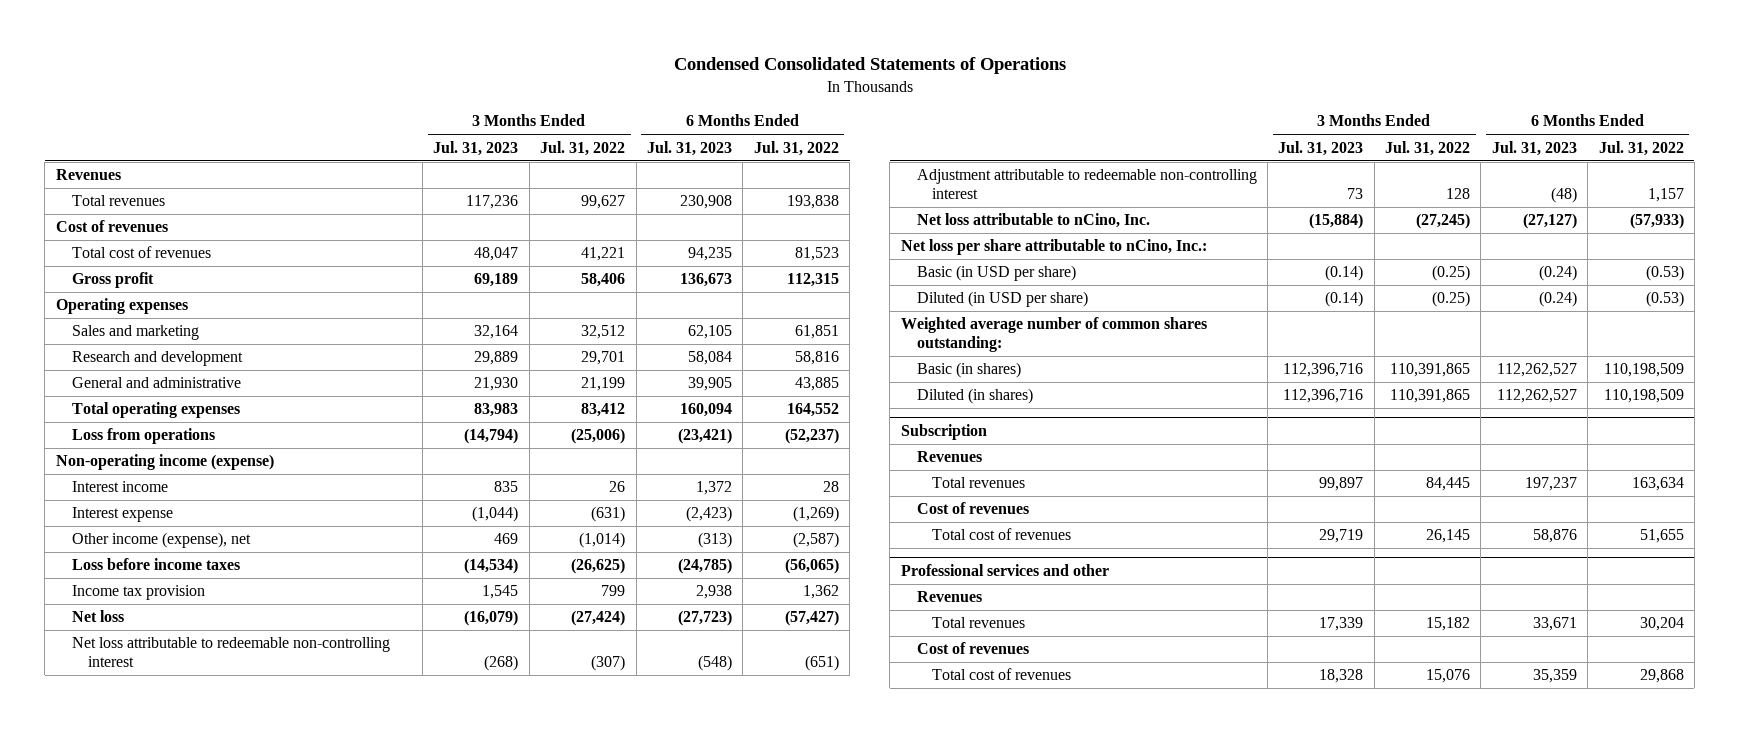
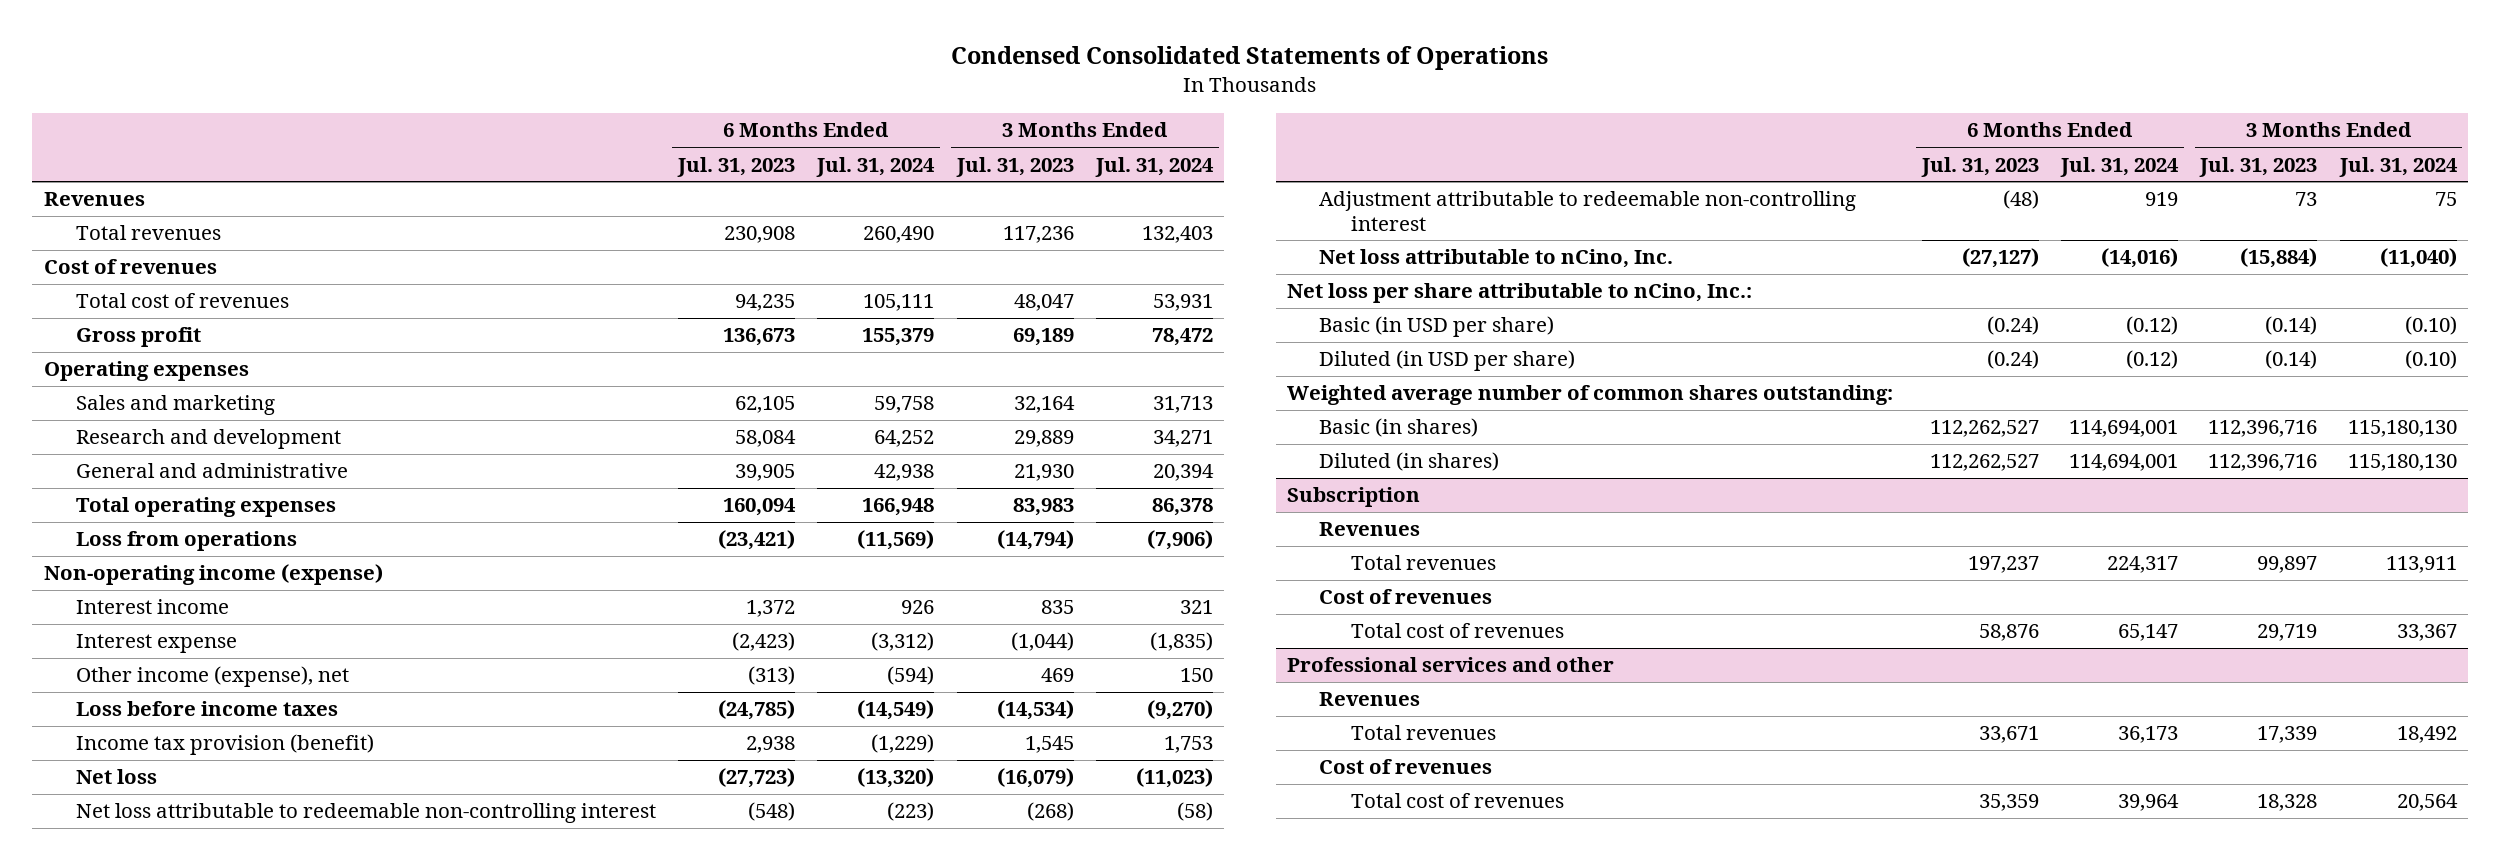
[540,140,626,156] Jul. 31, 2022 -> none
[753,140,839,156] Jul. 31, 2022 -> none
none -> [816,156,936,177] Jul. 31, 2024
none -> [1095,156,1215,177] Jul. 31, 2024
[71,585,205,601] Income tax provision -> [75,734,374,756] Income tax provision (benefit)

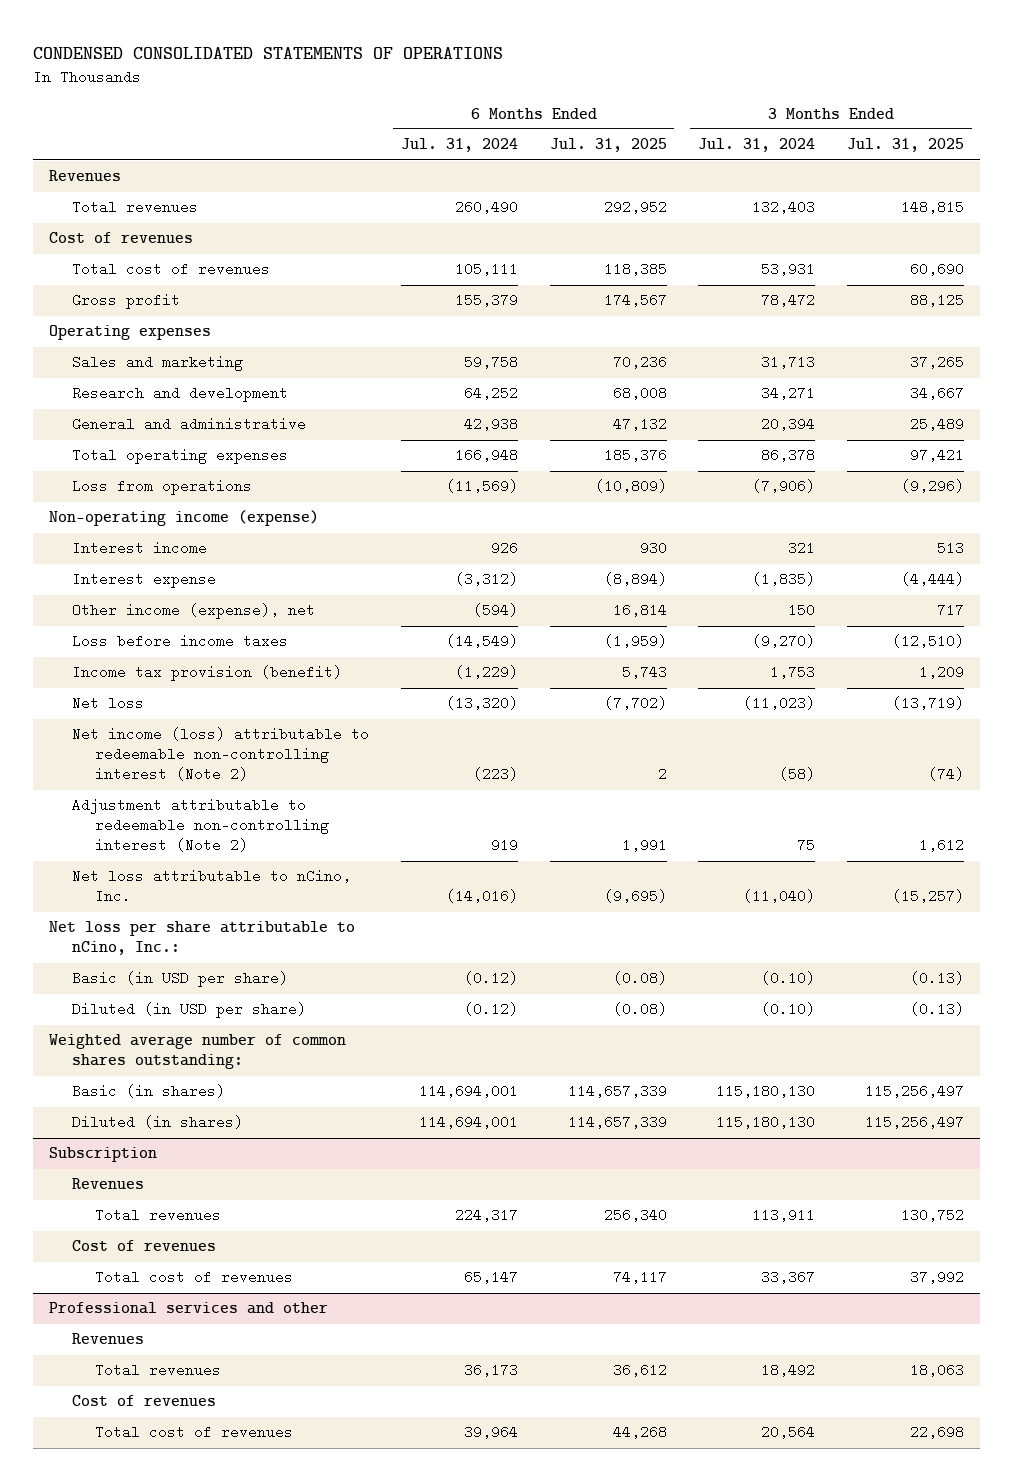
[951,46,1549,71] Condensed Consolidated Statements of Operations -> [33,47,504,60] CONDENSED CONSOLIDATED STATEMENTS OF OPERATIONS
[677,156,796,177] Jul. 31, 2023 -> none
[955,156,1074,177] Jul. 31, 2023 -> none
none -> [549,138,667,153] Jul. 31, 2025
none -> [846,138,964,153] Jul. 31, 2025
[75,803,656,824] Net loss attributable to redeemable non-controlling interest -> [72,727,370,782] Net income (loss) attributable to redeemable non-controlling interest (Note 2)
[1319,191,1857,231] Adjustment attributable to redeemable non-controlling interest -> [72,798,330,853] Adjustment attributable to redeemable non-controlling interest (Note 2)

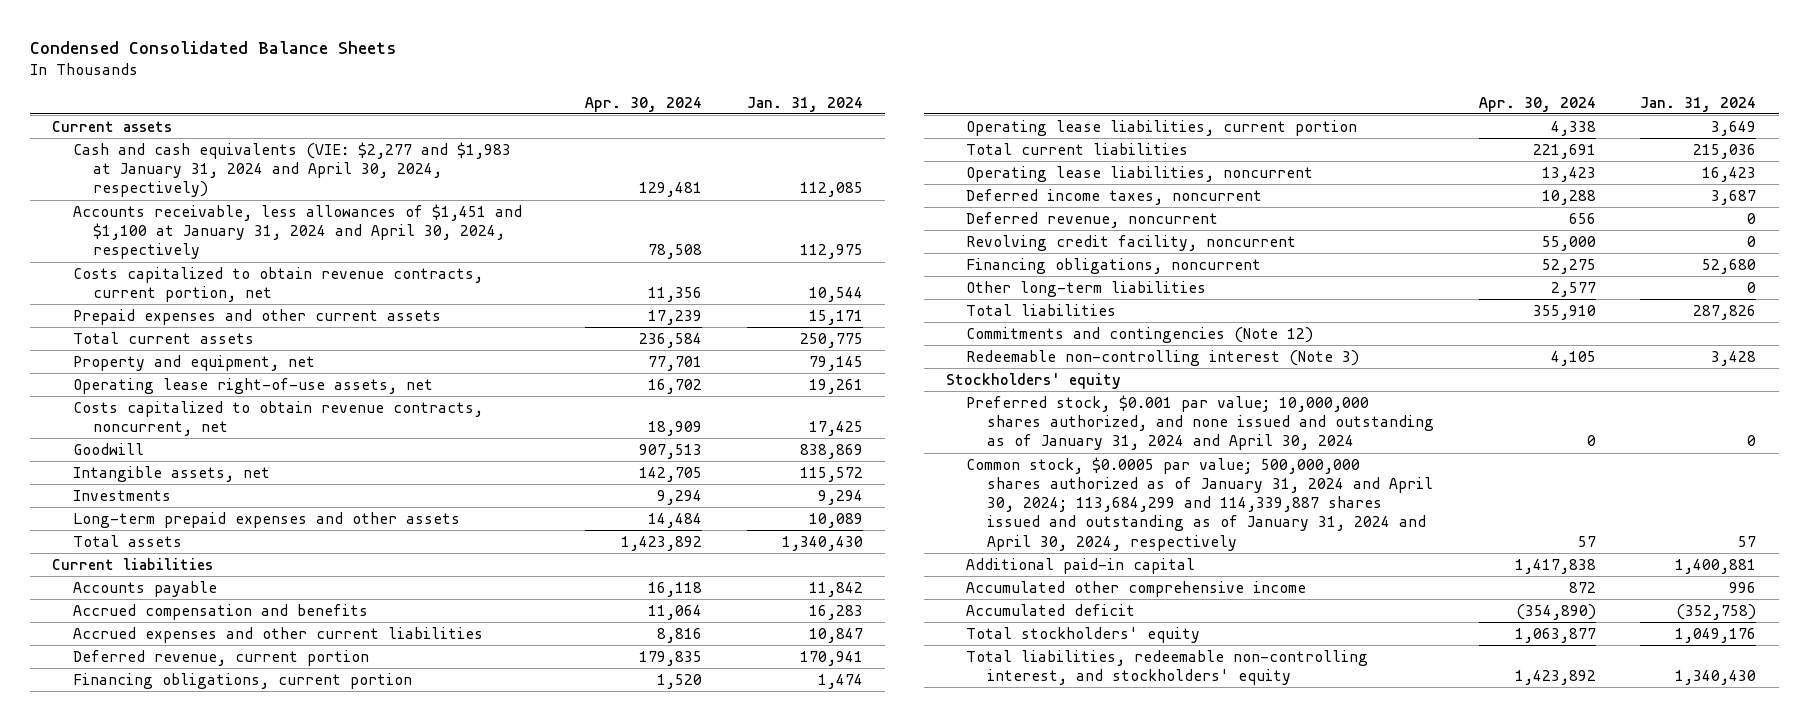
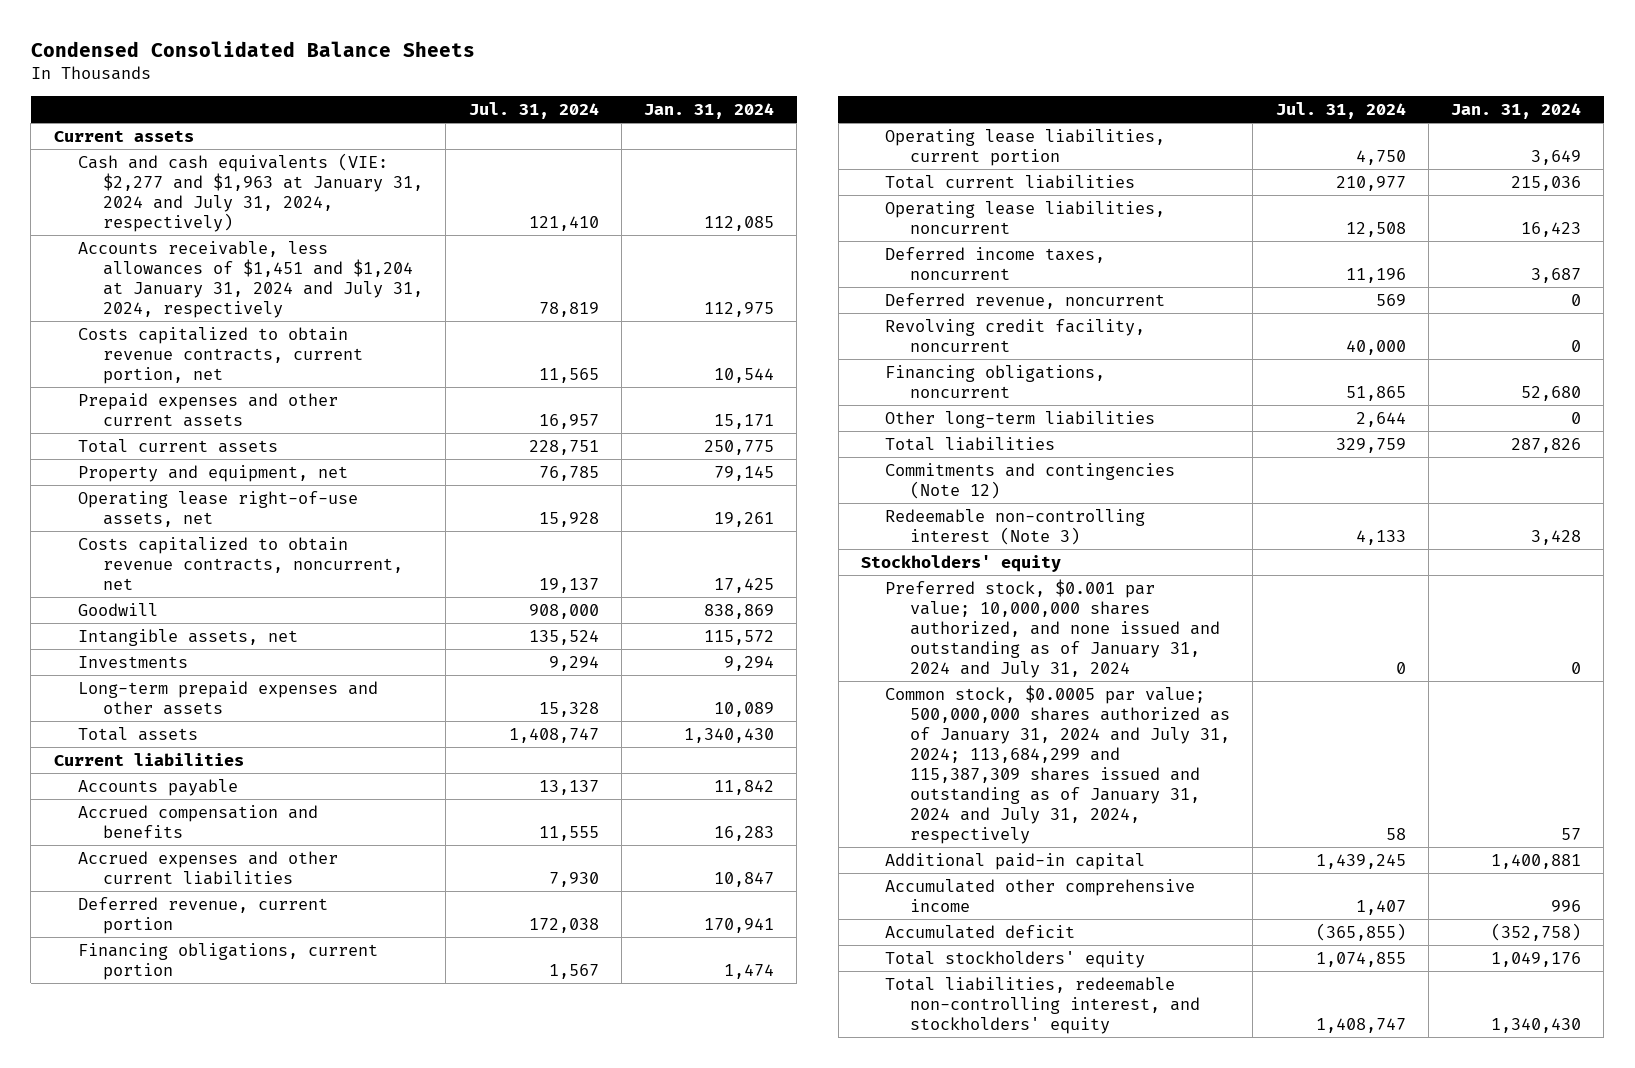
[584,96,702,112] Apr. 30, 2024 -> none
none -> [468,101,599,119] Jul. 31, 2024
[72,141,511,198] Cash and cash equivalents (VIE: $2,277 and $1,983 at January 31, 2024 and April 30, 2024, respectively) -> [78,153,424,232] Cash and cash equivalents (VIE: $2,277 and $1,963 at January 31, 2024 and July 31, 2024, respectively)
[72,203,522,260] Accounts receivable, less allowances of $1,451 and $1,100 at January 31, 2024 and April 30, 2024, respectively -> [78,241,424,318] Accounts receivable, less allowances of $1,451 and $1,204 at January 31, 2024 and July 31, 2024, respectively
[966,394,1434,451] Preferred stock, $0.001 par value; 10,000,000 shares authorized, and none issued and outstanding as of January 31, 2024 and April 30, 2024 -> [885,579,1221,678] Preferred stock, $0.001 par value; 10,000,000 shares authorized, and none issued and outstanding as of January 31, 2024 and July 31, 2024
[966,456,1433,551] Common stock, $0.0005 par value; 500,000,000 shares authorized as of January 31, 2024 and April 30, 2024; 113,684,299 and 114,339,887 shares issued and outstanding as of January 31, 2024 and April 30, 2024, respectively -> [885,685,1231,844] Common stock, $0.0005 par value; 500,000,000 shares authorized as of January 31, 2024 and July 31, 2024; 113,684,299 and 115,387,309 shares issued and outstanding as of January 31, 2024 and July 31, 2024, respectively

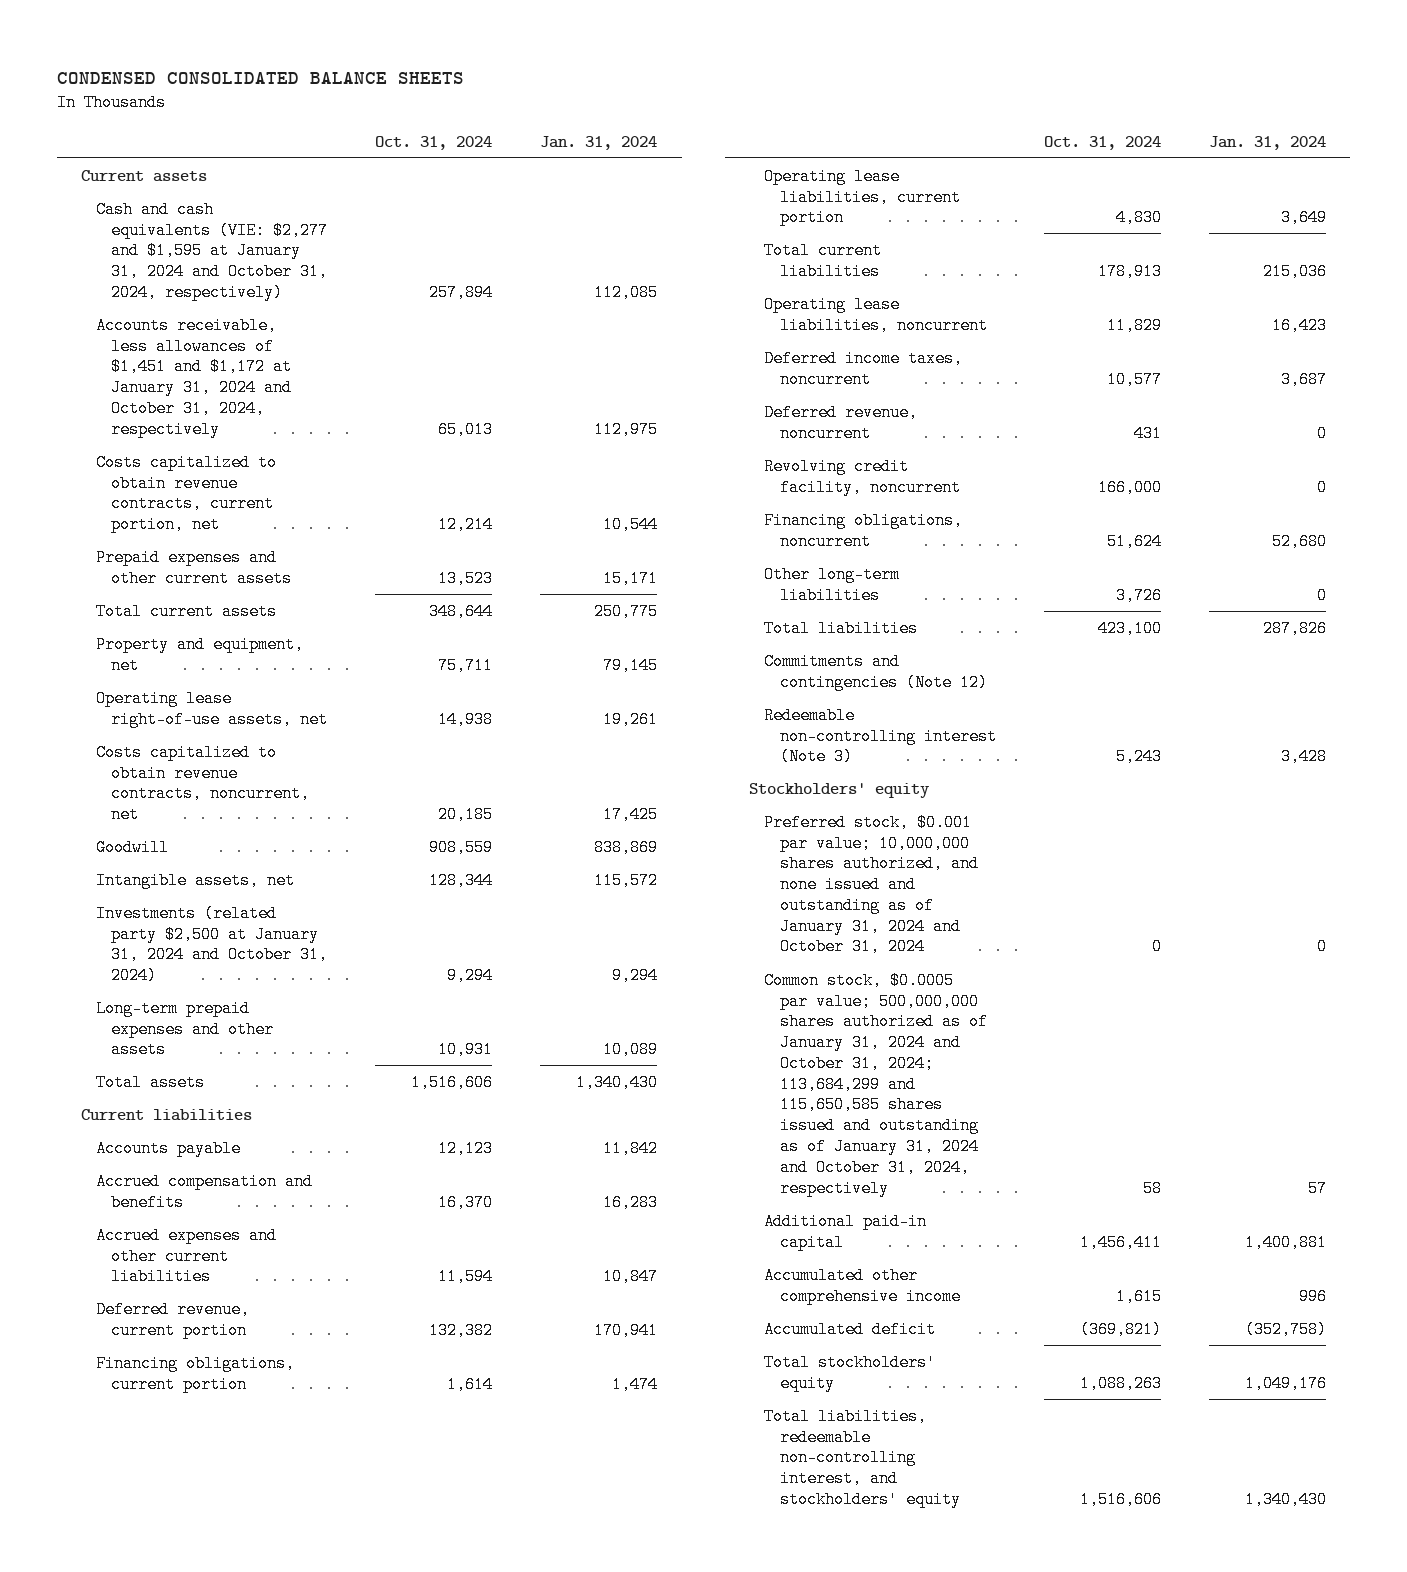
[30,40,475,57] Condensed Consolidated Balance Sheets -> [56,71,464,84] CONDENSED CONSOLIDATED BALANCE SHEETS
[468,101,599,119] Jul. 31, 2024 -> none
none -> [375,135,493,150] Oct. 31, 2024
[78,153,424,232] Cash and cash equivalents (VIE: $2,277 and $1,963 at January 31, 2024 and July 31, 2024, respectively) -> [95,200,329,301] Cash and cash equivalents (VIE: $2,277 and $1,595 at January 31, 2024 and October 31, 2024, respectively)
[78,241,424,318] Accounts receivable, less allowances of $1,451 and $1,204 at January 31, 2024 and July 31, 2024, respectively -> [95,316,293,438] Accounts receivable, less allowances of $1,451 and $1,172 at January 31, 2024 and October 31, 2024, respectively
[78,656,189,669] Investments -> [95,904,329,985] Investments (related party $2,500 at January 31, 2024 and October 31, 2024)
[885,579,1221,678] Preferred stock, $0.001 par value; 10,000,000 shares authorized, and none issued and outstanding as of January 31, 2024 and July 31, 2024 -> [764,813,979,956] Preferred stock, $0.001 par value; 10,000,000 shares authorized, and none issued and outstanding as of January 31, 2024 and October 31, 2024
[885,685,1231,844] Common stock, $0.0005 par value; 500,000,000 shares authorized as of January 31, 2024 and July 31, 2024; 113,684,299 and 115,387,309 shares issued and outstanding as of January 31, 2024 and July 31, 2024, respectively -> [764,971,988,1197] Common stock, $0.0005 par value; 500,000,000 shares authorized as of January 31, 2024 and October 31, 2024; 113,684,299 and 115,650,585 shares issued and outstanding as of January 31, 2024 and October 31, 2024, respectively

